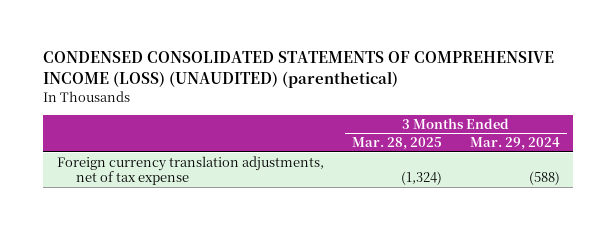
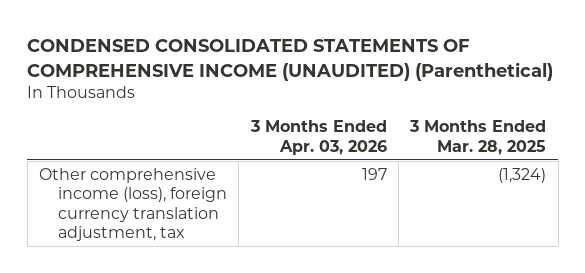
[42,51,554,88] CONDENSED CONSOLIDATED STATEMENTS OF COMPREHENSIVE INCOME (LOSS) (UNAUDITED) (parenthetical) -> [27,38,554,81] CONDENSED CONSOLIDATED STATEMENTS OF COMPREHENSIVE INCOME (UNAUDITED) (Parenthetical)
[469,137,560,151] Mar. 29, 2024 -> none
none -> [249,120,387,156] 3 Months Ended Apr. 03, 2026
[56,156,324,186] Foreign currency translation adjustments, net of tax expense -> [39,167,228,242] Other comprehensive income (loss), foreign currency translation adjustment, tax

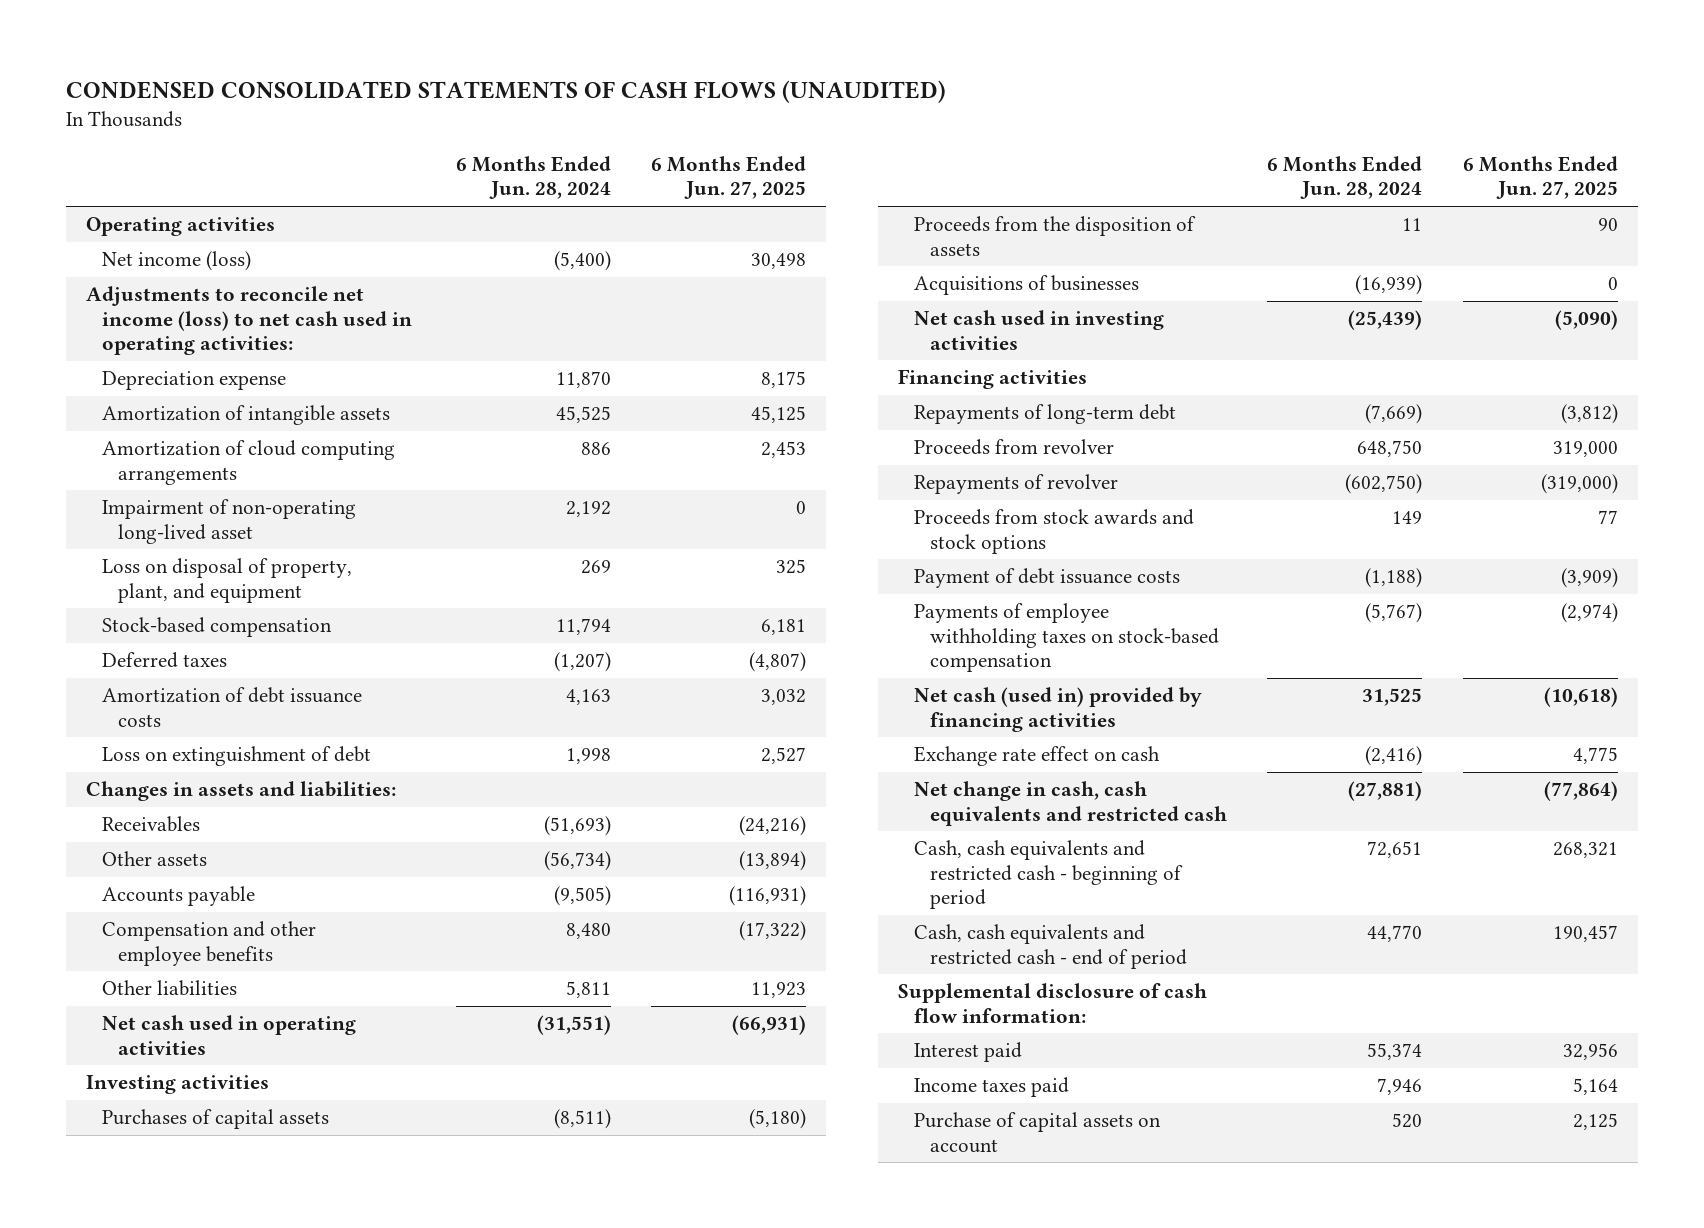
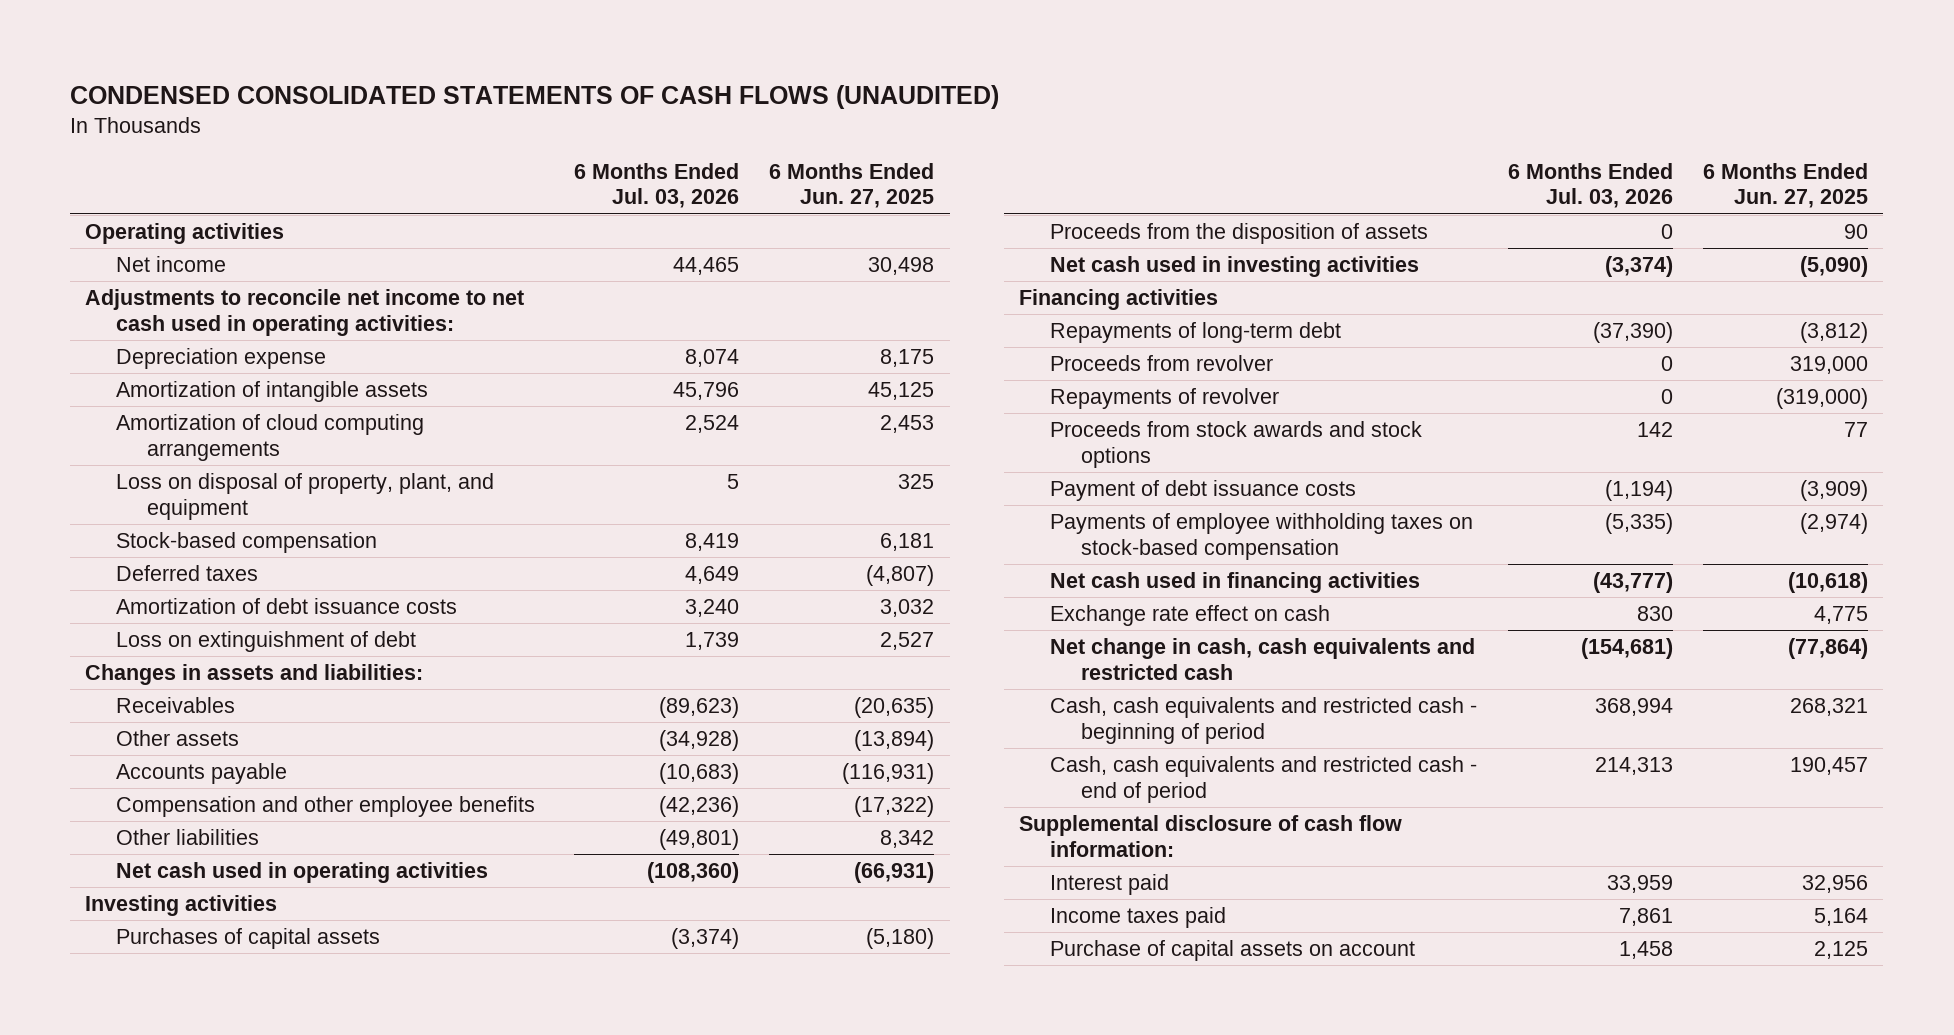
[455,156,611,200] 6 Months Ended Jun. 28, 2024 -> none
none -> [573,162,739,209] 6 Months Ended Jul. 03, 2026
[102,251,252,272] Net income (loss) -> [116,256,227,273] Net income
[86,286,413,355] Adjustments to reconcile net income (loss) to net cash used in operating activities: -> [85,289,525,336] Adjustments to reconcile net income to net cash used in operating activities:
[102,499,357,544] Impairment of non-operating long-lived asset -> none
[738,816,806,837] (24,216) -> [854,697,935,719] (20,635)
[750,982,806,999] 11,923 -> [880,830,935,849] 8,342
[913,275,1139,296] Acquisitions of businesses -> none
[913,687,1202,732] Net cash (used in) provided by financing activities -> [1050,572,1421,594] Net cash used in financing activities

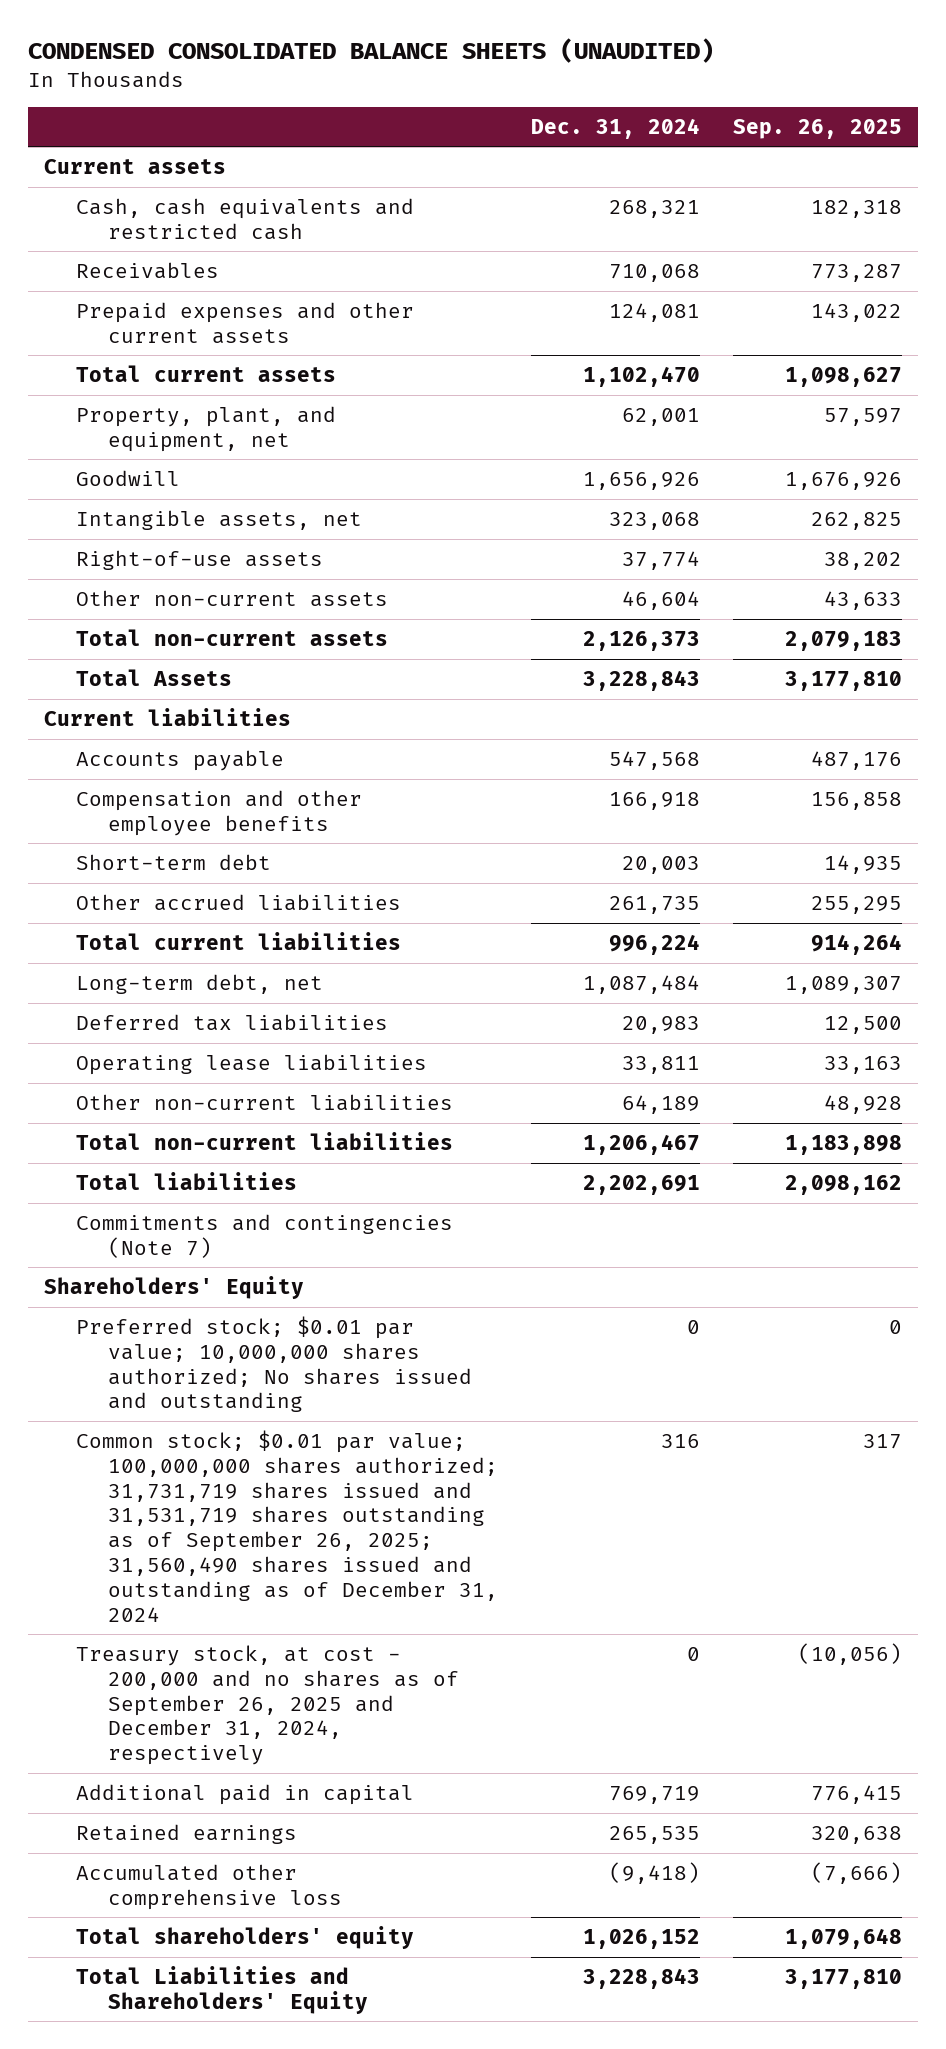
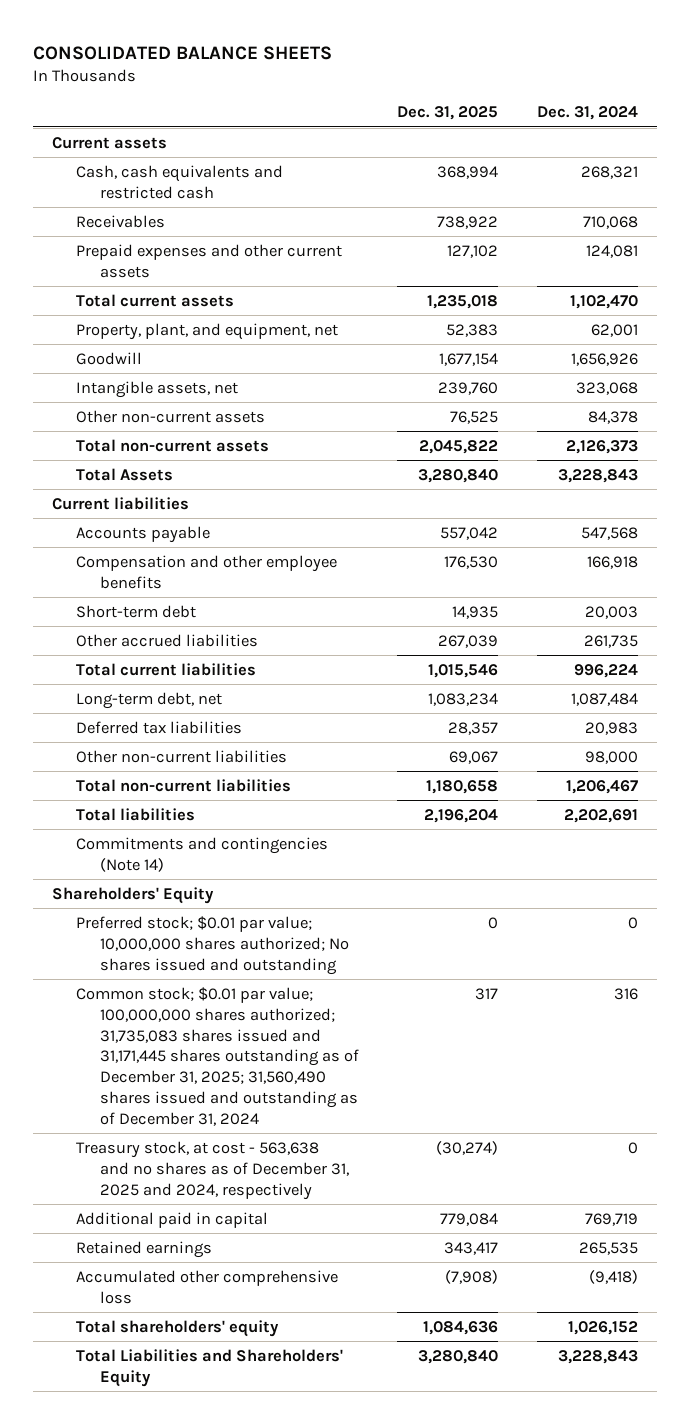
[27,38,714,64] CONDENSED CONSOLIDATED BALANCE SHEETS (UNAUDITED) -> [32,45,332,60] CONSOLIDATED BALANCE SHEETS
[732,118,902,139] Sep. 26, 2025 -> none
none -> [397,106,499,121] Dec. 31, 2025
[76,549,324,570] Right-of-use assets -> none
[622,590,701,610] 46,604 -> [587,410,638,424] 84,378
[76,1053,428,1075] Operating lease liabilities -> none
[622,1094,701,1114] 64,189 -> [584,750,638,764] 98,000
[76,1213,454,1258] Commitments and contingencies (Note 7) -> [75,836,328,872] Commitments and contingencies (Note 14)
[76,1429,499,1622] Common stock; $0.01 par value; 100,000,000 shares authorized; 31,731,719 shares issued and 31,531,719 shares outstanding as of September 26, 2025; 31,560,490 shares issued and outstanding as of December 31, 2024 -> [75,986,359,1127] Common stock; $0.01 par value; 100,000,000 shares authorized; 31,735,083 shares issued and 31,171,445 shares outstanding as of December 31, 2025; 31,560,490 shares issued and outstanding as of December 31, 2024
[76,1644,460,1766] Treasury stock, at cost - 200,000 and no shares as of September 26, 2025 and December 31, 2024, respectively -> [75,1140,349,1200] Treasury stock, at cost - 563,638 and no shares as of December 31, 2025 and 2024, respectively

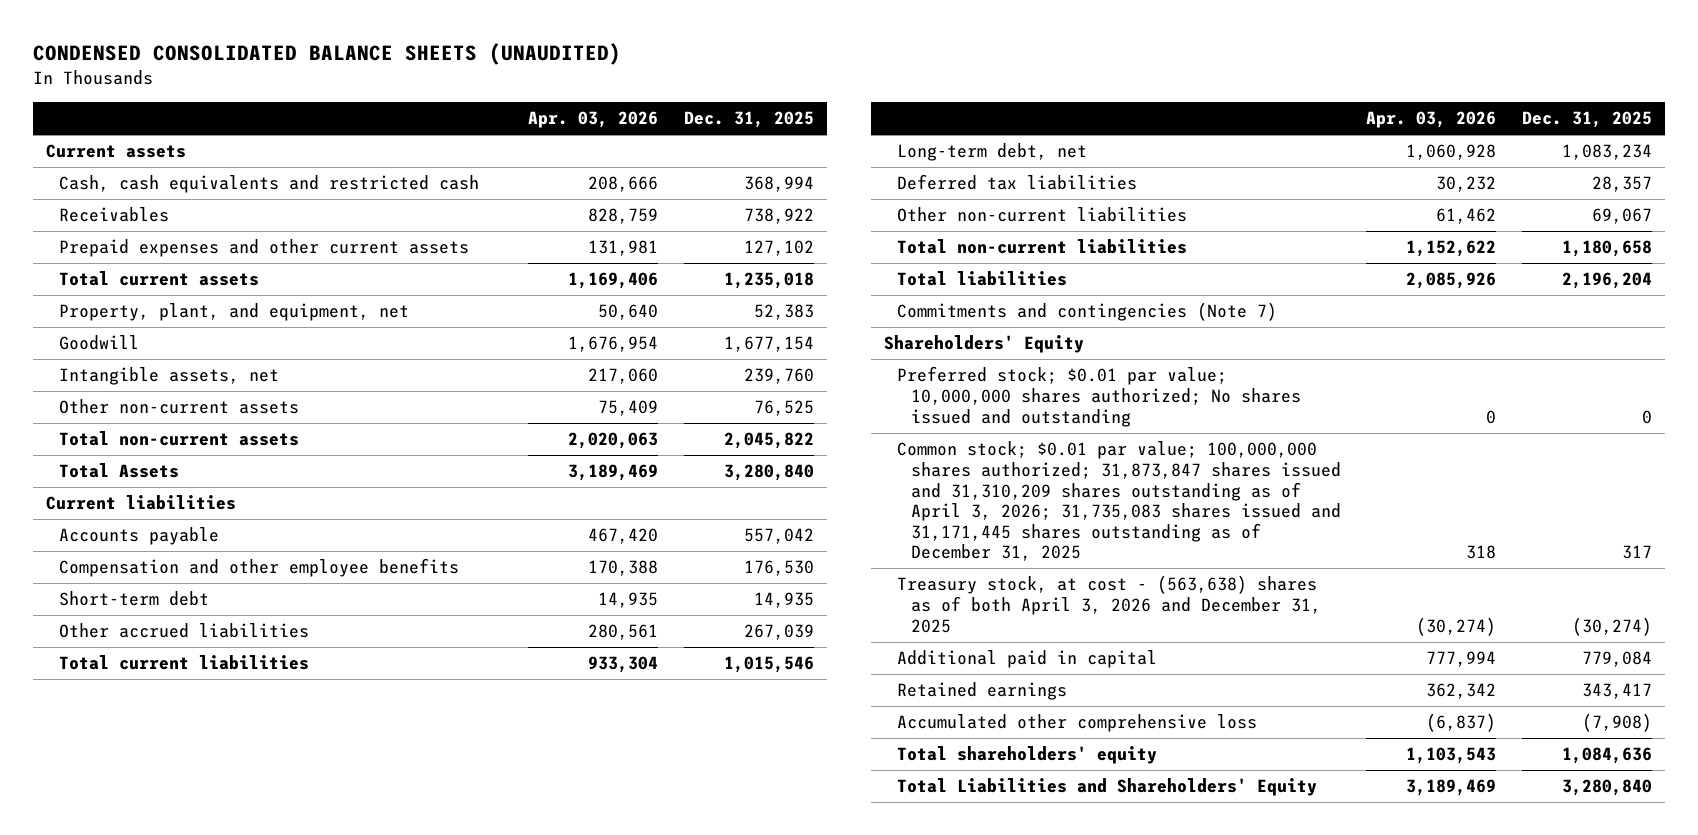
[32,45,332,60] CONSOLIDATED BALANCE SHEETS -> [32,43,621,66] CONDENSED CONSOLIDATED BALANCE SHEETS (UNAUDITED)
[536,106,638,121] Dec. 31, 2024 -> none
none -> [528,111,659,129] Apr. 03, 2026
[75,836,328,872] Commitments and contingencies (Note 14) -> [897,302,1278,322] Commitments and contingencies (Note 7)
[75,986,359,1127] Common stock; $0.01 par value; 100,000,000 shares authorized; 31,735,083 shares issued and 31,171,445 shares outstanding as of December 31, 2025; 31,560,490 shares issued and outstanding as of December 31, 2024 -> [897,441,1341,562] Common stock; $0.01 par value; 100,000,000 shares authorized; 31,873,847 shares issued and 31,310,209 shares outstanding as of April 3, 2026; 31,735,083 shares issued and 31,171,445 shares outstanding as of December 31, 2025
[75,1140,349,1200] Treasury stock, at cost - 563,638 and no shares as of December 31, 2025 and 2024, respectively -> [897,575,1321,633] Treasury stock, at cost - (563,638) shares as of both April 3, 2026 and December 31, 2025

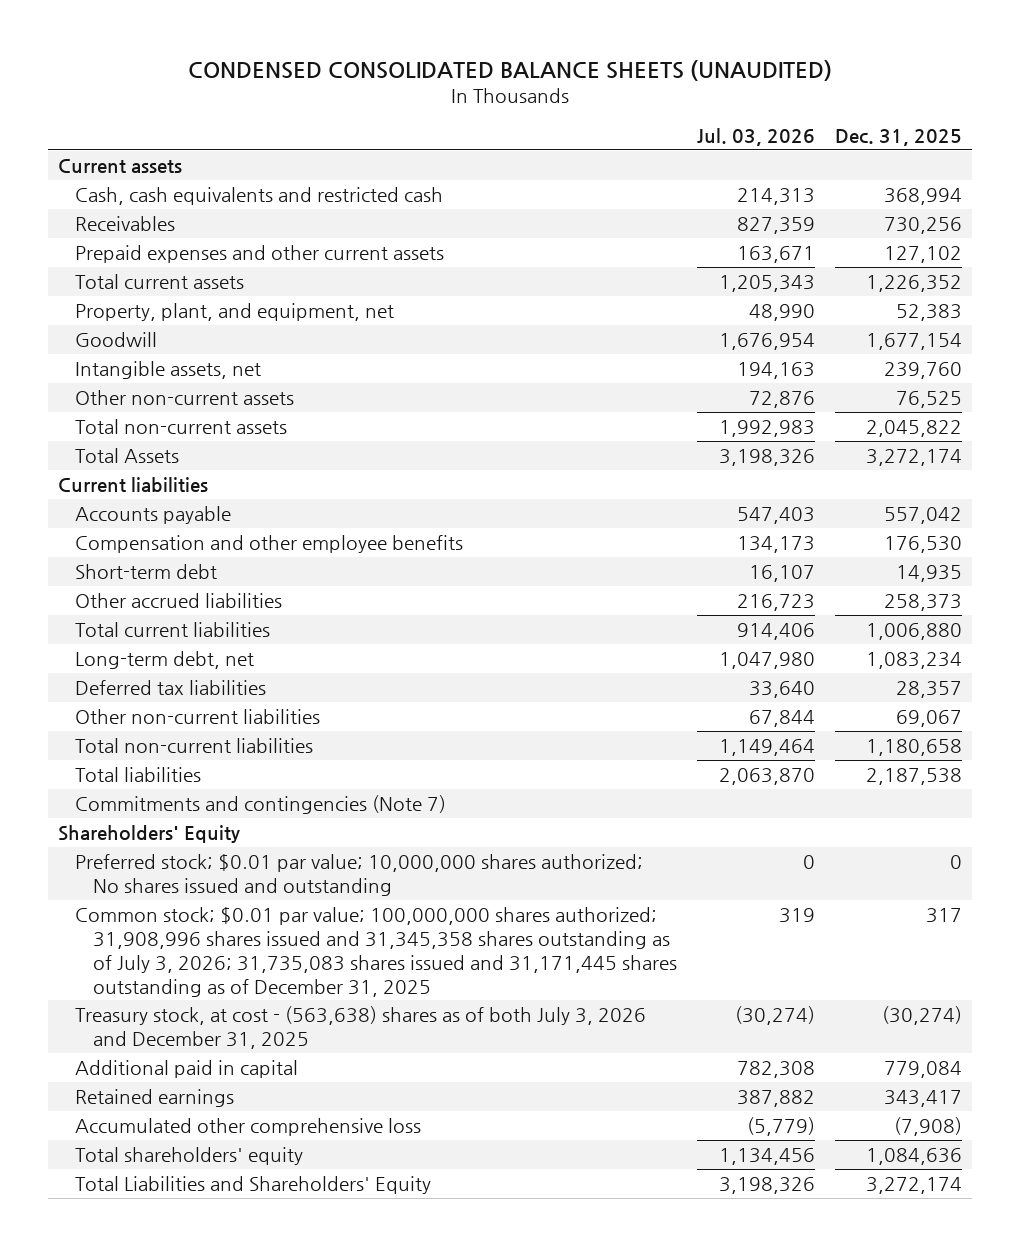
[528,111,659,129] Apr. 03, 2026 -> none
none -> [697,128,816,147] Jul. 03, 2026
[743,208,814,225] 738,922 -> [884,216,963,234] 730,256
[723,272,814,290] 1,235,018 -> [866,274,963,292] 1,226,352
[723,464,814,482] 3,280,840 -> [866,448,963,466] 3,272,174
[743,624,814,641] 267,039 -> [884,593,963,611] 258,373
[723,656,814,674] 1,015,546 -> [866,622,963,640] 1,006,880
[1562,272,1653,290] 2,196,204 -> [866,767,963,785] 2,187,538
[897,441,1341,562] Common stock; $0.01 par value; 100,000,000 shares authorized; 31,873,847 shares issued and 31,310,209 shares outstanding as of April 3, 2026; 31,735,083 shares issued and 31,171,445 shares outstanding as of December 31, 2025 -> [75,906,678,997] Common stock; $0.01 par value; 100,000,000 shares authorized; 31,908,996 shares issued and 31,345,358 shares outstanding as of July 3, 2026; 31,735,083 shares issued and 31,171,445 shares outstanding as of December 31, 2025
[897,575,1321,633] Treasury stock, at cost - (563,638) shares as of both April 3, 2026 and December 31, 2025 -> [75,1005,647,1049] Treasury stock, at cost - (563,638) shares as of both July 3, 2026 and December 31, 2025
[1562,779,1653,797] 3,280,840 -> [866,1176,963,1194] 3,272,174

